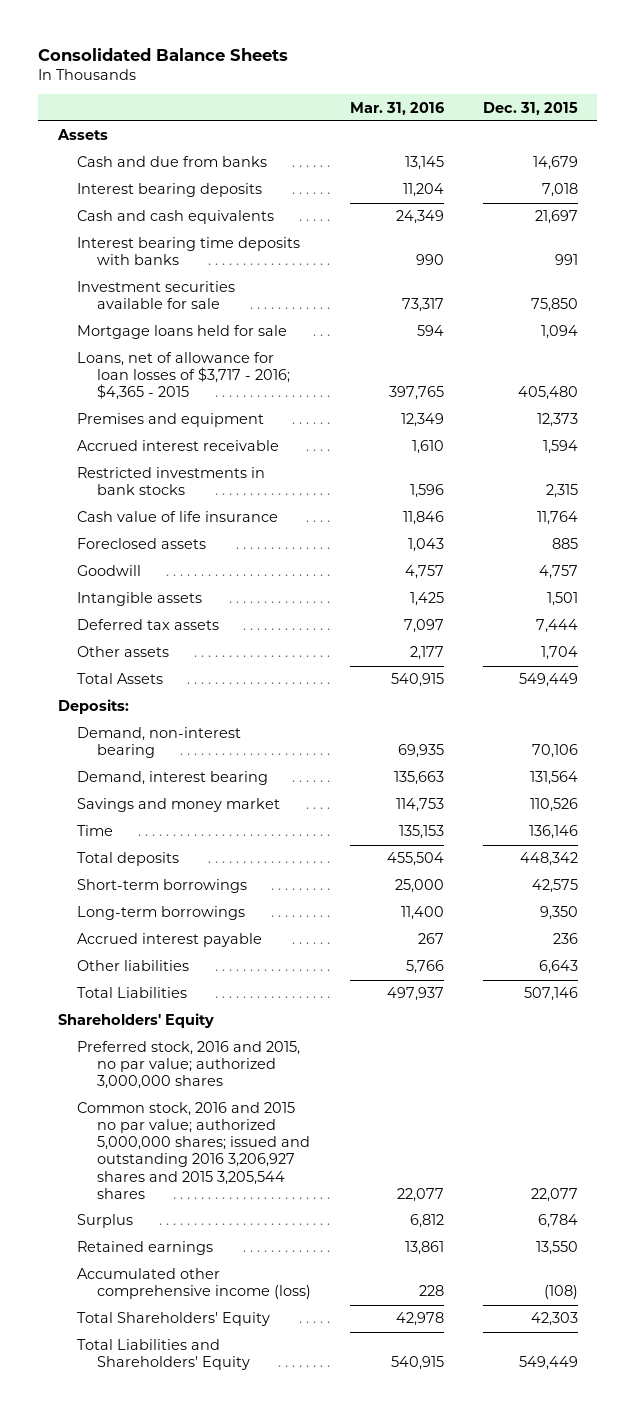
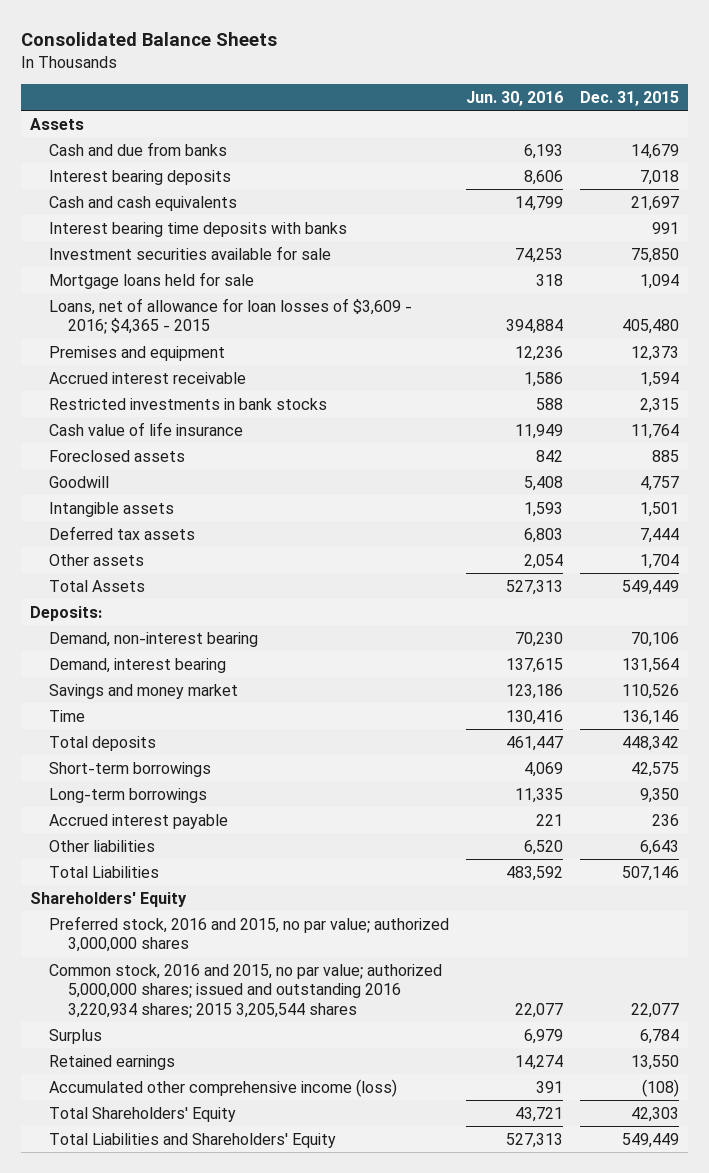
[349,101,444,115] Mar. 31, 2016 -> none
none -> [466,90,564,106] Jun. 30, 2016
[77,352,290,401] Loans, net of allowance for loan losses of $3,717 - 2016; $4,365 - 2015 -> [49,297,413,335] Loans, net of allowance for loan losses of $3,609 - 2016; $4,365 - 2015
[77,1102,310,1199] Common stock, 2016 and 2015 no par value; authorized 5,000,000 shares; issued and outstanding 2016 3,206,927 shares and 2015 3,205,544 shares -> [49,963,443,1018] Common stock, 2016 and 2015, no par value; authorized 5,000,000 shares; issued and outstanding 2016 3,220,934 shares; 2015 3,205,544 shares

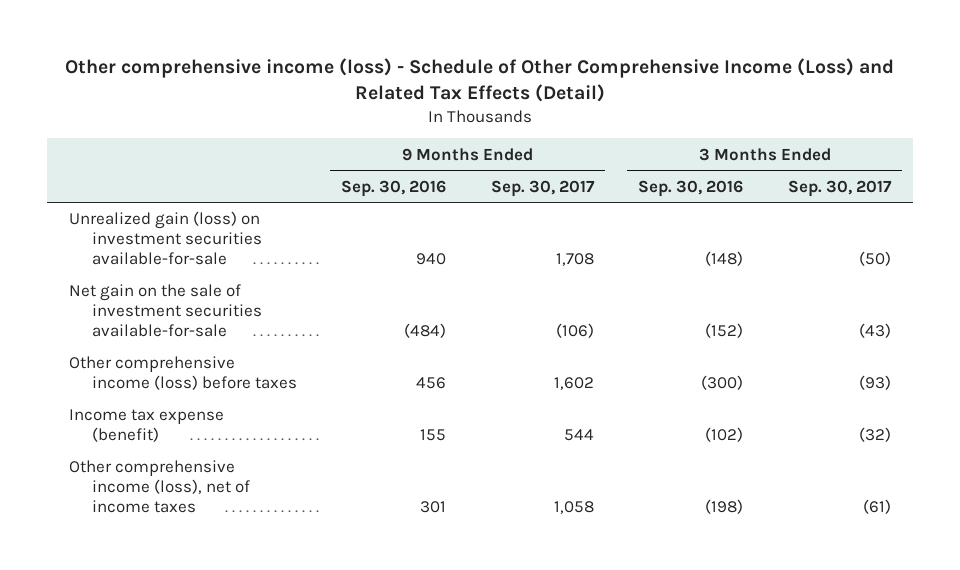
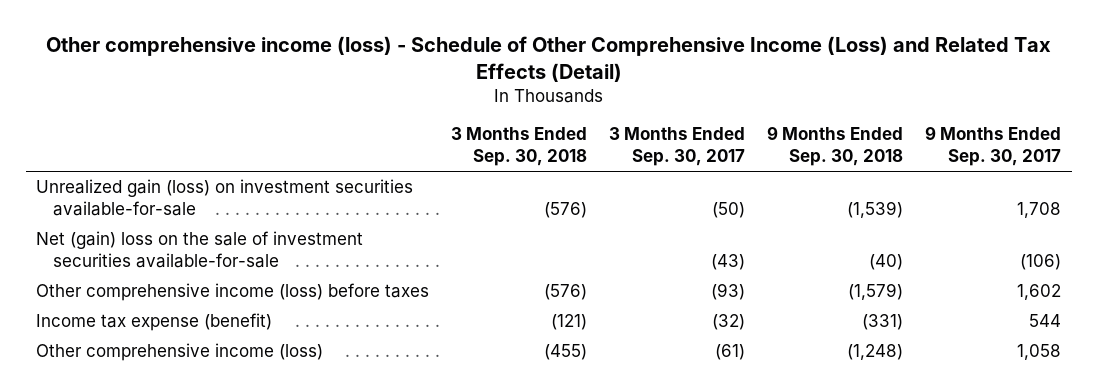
[341,179,447,197] Sep. 30, 2016 -> none
[638,179,744,197] Sep. 30, 2016 -> none
none -> [451,127,588,167] 3 Months Ended Sep. 30, 2018
none -> [766,126,903,167] 9 Months Ended Sep. 30, 2018
[69,284,263,338] Net gain on the sale of investment securities available-for-sale -> [36,231,364,269] Net (gain) loss on the sale of investment securities available-for-sale
[69,460,251,514] Other comprehensive income (loss), net of income taxes -> [36,343,324,362] Other comprehensive income (loss)

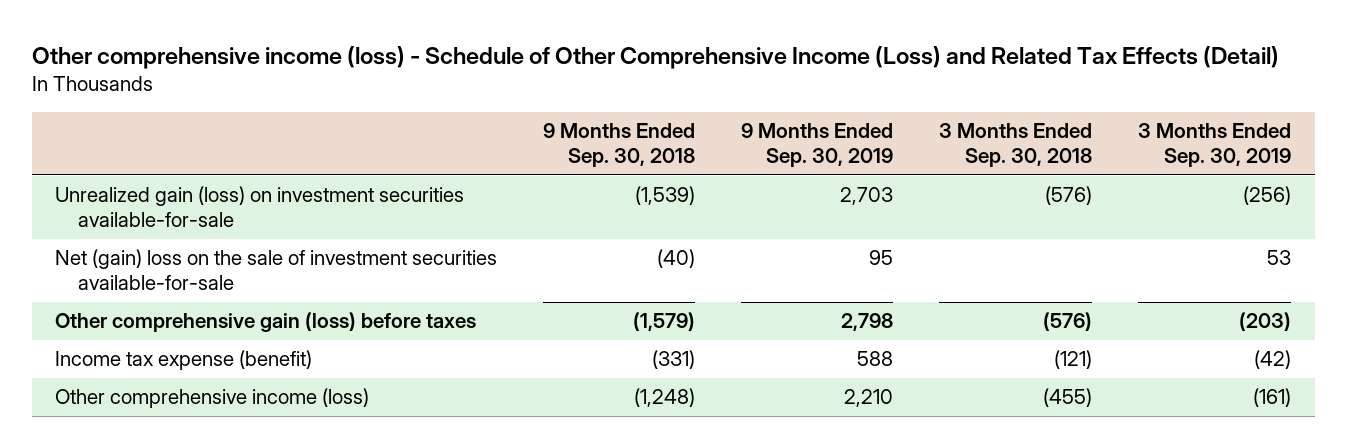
[609,127,746,167] 3 Months Ended Sep. 30, 2017 -> none
[924,126,1061,167] 9 Months Ended Sep. 30, 2017 -> none
none -> [741,123,894,168] 9 Months Ended Sep. 30, 2019
none -> [1138,123,1292,168] 3 Months Ended Sep. 30, 2019
[36,283,430,302] Other comprehensive income (loss) before taxes -> [54,312,476,333] Other comprehensive gain (loss) before taxes

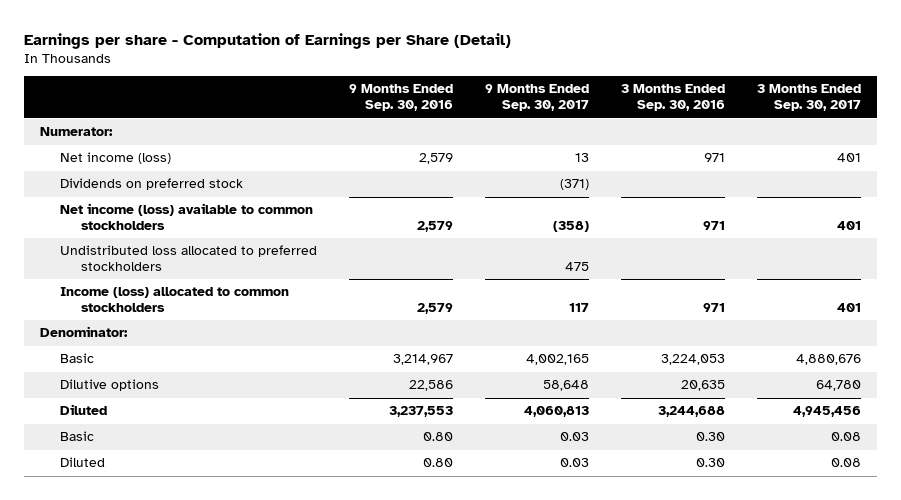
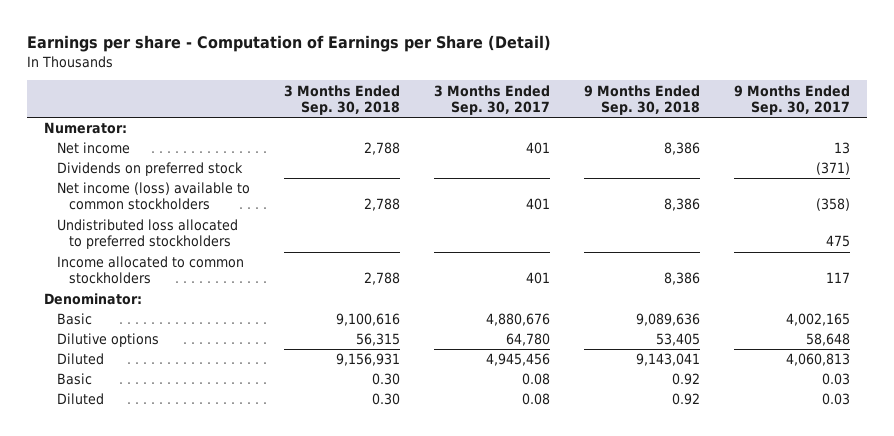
[349,84,454,112] 9 Months Ended Sep. 30, 2016 -> none
[621,84,726,112] 3 Months Ended Sep. 30, 2016 -> none
none -> [283,84,400,115] 3 Months Ended Sep. 30, 2018
none -> [583,84,700,115] 9 Months Ended Sep. 30, 2018
[60,152,172,165] Net income (loss) -> [56,142,130,155] Net income
[60,287,290,313] Income (loss) allocated to common stockholders -> [56,256,244,285] Income allocated to common stockholders

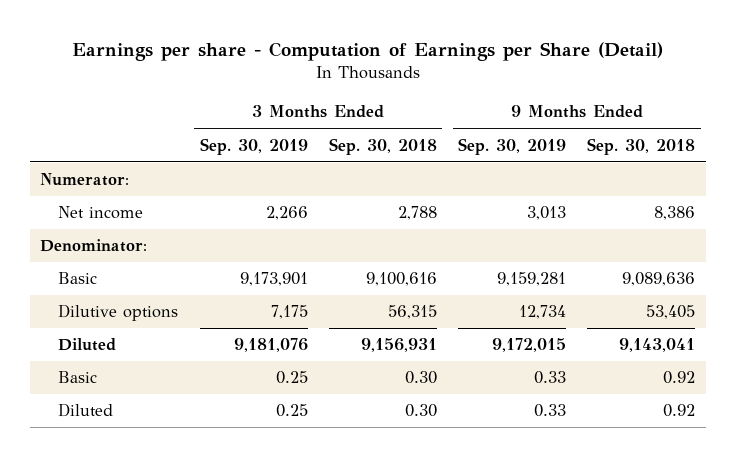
[433,84,550,115] 3 Months Ended Sep. 30, 2017 -> none
[734,84,851,115] 9 Months Ended Sep. 30, 2017 -> none
none -> [199,137,308,155] Sep. 30, 2019
none -> [457,137,566,155] Sep. 30, 2019
[56,162,243,177] Dividends on preferred stock -> none
[56,182,250,211] Net income (loss) available to common stockholders -> none
[56,219,238,250] Undistributed loss allocated to preferred stockholders -> none
[56,256,244,285] Income allocated to common stockholders -> none

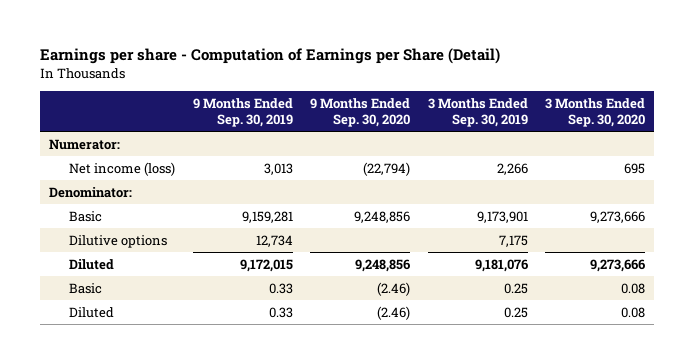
[328,137,437,155] Sep. 30, 2018 -> none
[587,137,696,155] Sep. 30, 2018 -> none
none -> [310,97,411,127] 9 Months Ended Sep. 30, 2020
none -> [545,97,646,127] 3 Months Ended Sep. 30, 2020
[58,206,144,220] Net income -> [69,161,176,176] Net income (loss)

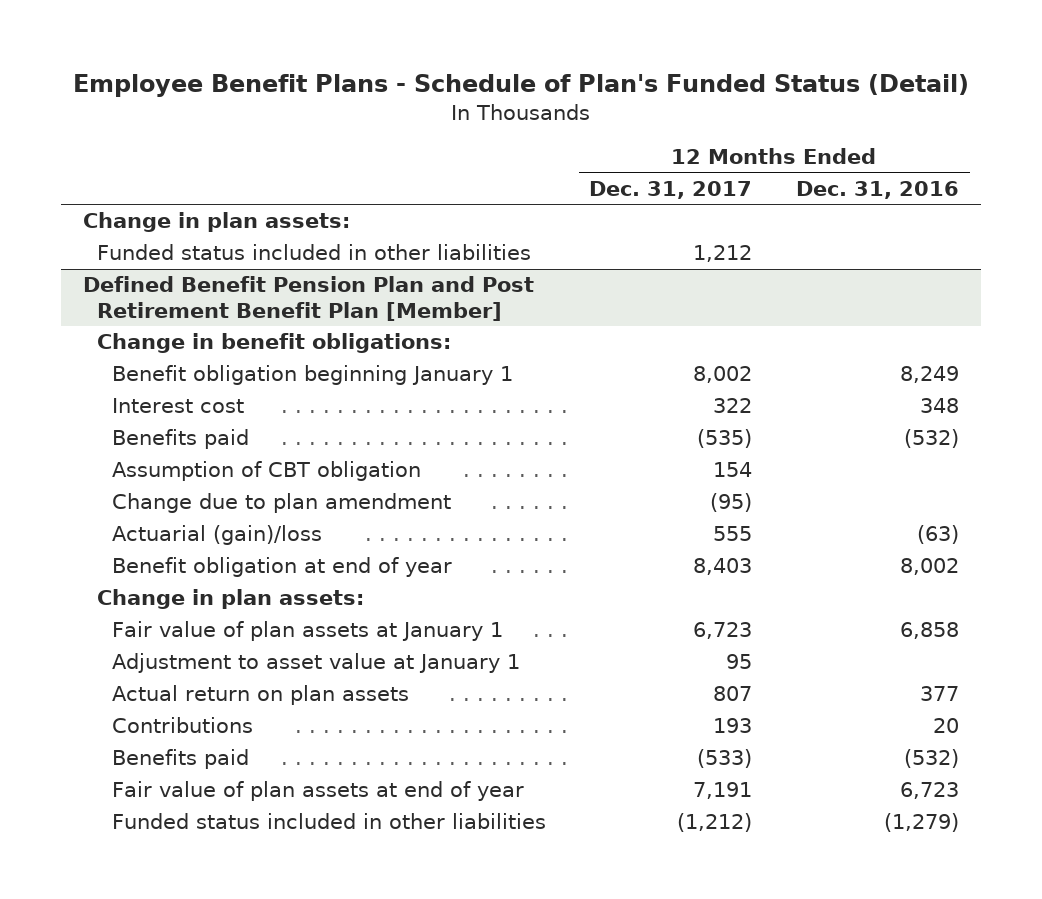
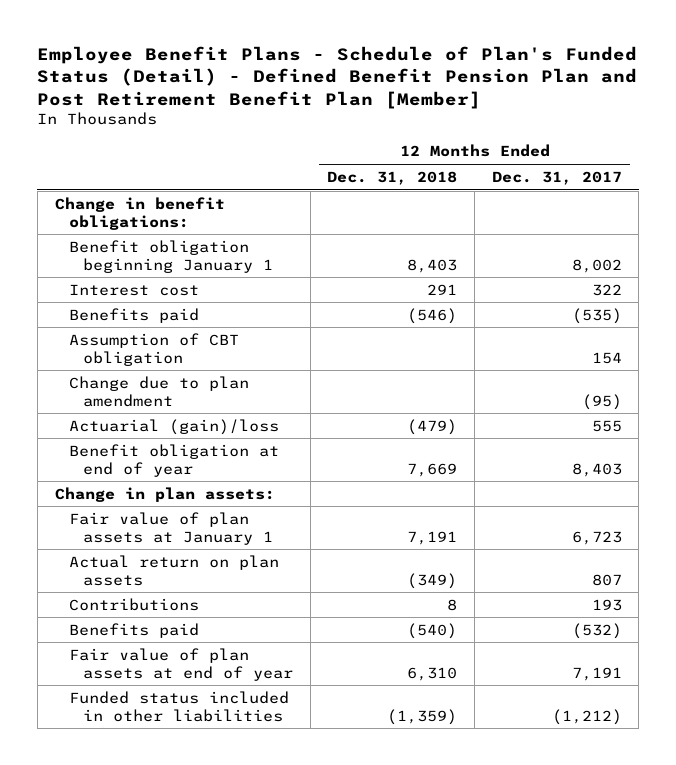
[72,74,969,98] Employee Benefit Plans - Schedule of Plan's Funded Status (Detail) -> [37,45,638,109] Employee Benefit Plans - Schedule of Plan's Funded Status (Detail) - Defined Benefit Pension Plan and Post Retirement Benefit Plan [Member]
[796,180,960,199] Dec. 31, 2016 -> none
none -> [327,170,458,185] Dec. 31, 2018
[82,212,350,233] Change in plan assets: -> none
[97,244,532,261] Funded status included in other liabilities -> none
[82,276,534,321] Defined Benefit Pension Plan and Post Retirement Benefit Plan [Member] -> none
[111,653,520,674] Adjustment to asset value at January 1 -> none
[697,749,753,769] (533) -> [571,622,622,639] (532)

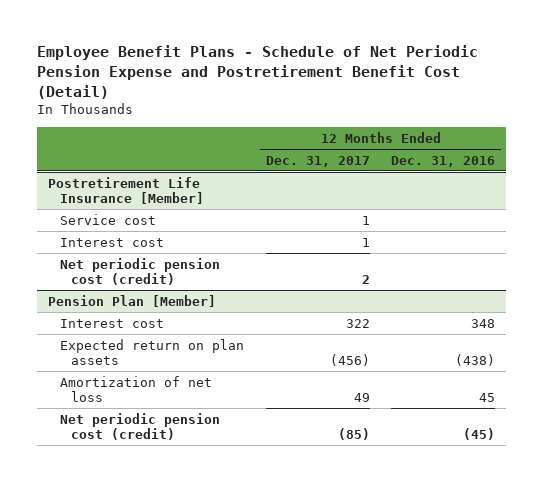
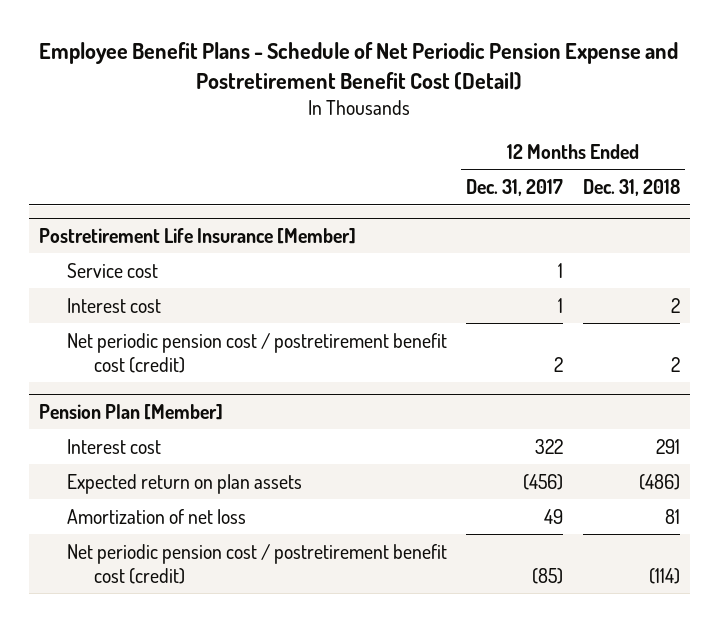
[391,155,496,167] Dec. 31, 2016 -> none
none -> [582,179,680,197] Dec. 31, 2018
[59,257,220,286] Net periodic pension cost (credit) -> [66,332,447,373] Net periodic pension cost / postretirement benefit cost (credit)
[59,412,220,441] Net periodic pension cost (credit) -> [66,543,447,584] Net periodic pension cost / postretirement benefit cost (credit)

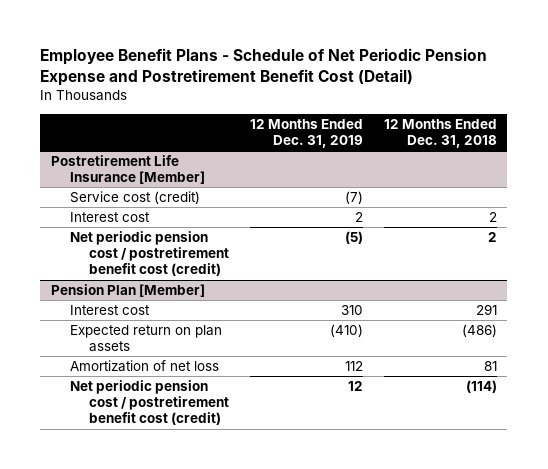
[466,179,564,197] Dec. 31, 2017 -> none
none -> [249,118,363,148] 12 Months Ended Dec. 31, 2019
[66,262,158,278] Service cost -> [69,191,200,205] Service cost (credit)

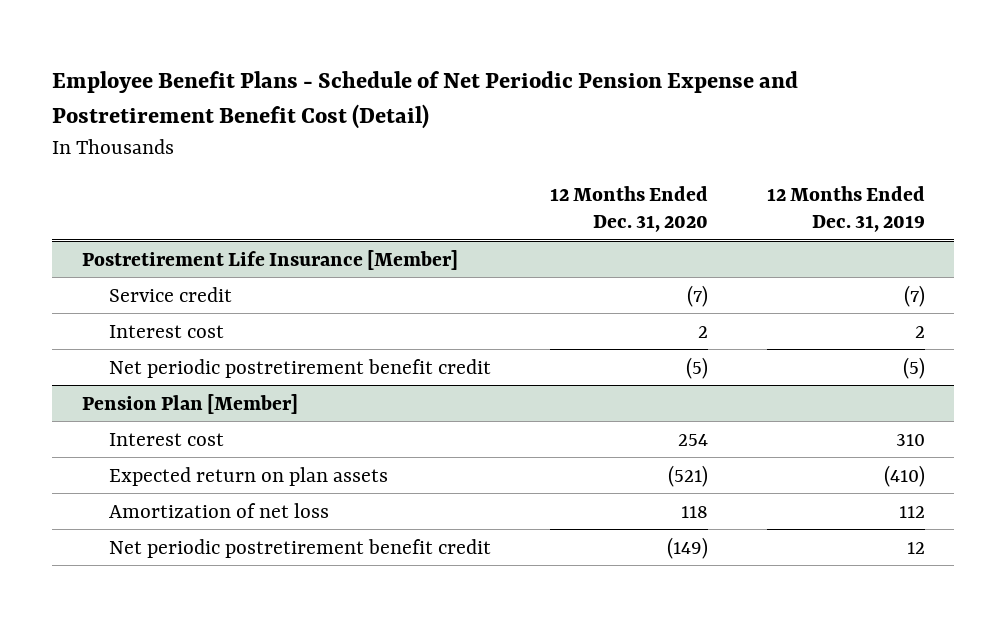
[383,118,497,148] 12 Months Ended Dec. 31, 2018 -> none
none -> [550,185,709,233] 12 Months Ended Dec. 31, 2020
[69,191,200,205] Service cost (credit) -> [109,286,233,302] Service credit
[69,231,229,277] Net periodic pension cost / postretirement benefit cost (credit) -> [109,358,492,378] Net periodic postretirement benefit credit
[69,380,229,426] Net periodic pension cost / postretirement benefit cost (credit) -> [109,538,492,558] Net periodic postretirement benefit credit

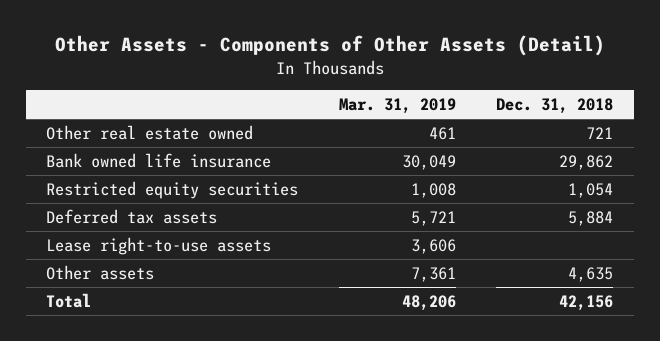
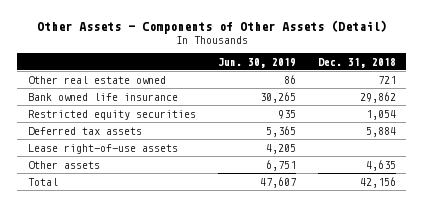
[338,97,456,114] Mar. 31, 2019 -> none
none -> [217,57,296,68] Jun. 30, 2019
[46,236,272,255] Lease right-to-use assets -> [28,143,179,154] Lease right-of-use assets

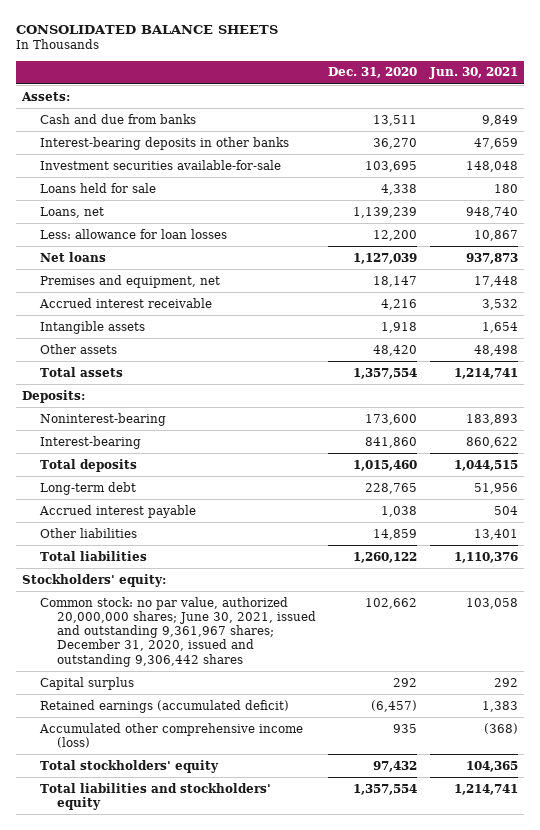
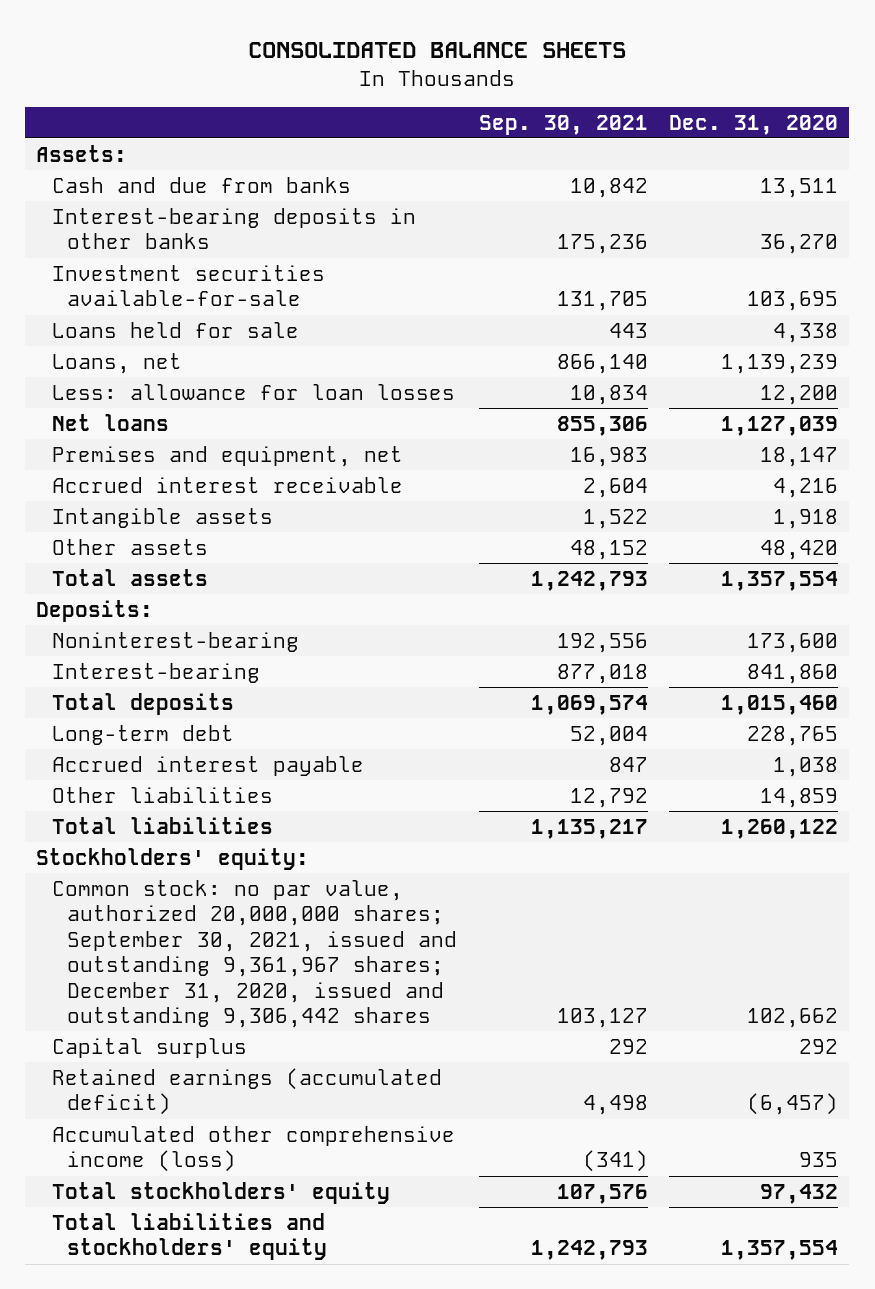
[428,67,518,80] Jun. 30, 2021 -> none
none -> [478,114,648,135] Sep. 30, 2021
[39,596,316,667] Common stock: no par value, authorized 20,000,000 shares; June 30, 2021, issued and outstanding 9,361,967 shares; December 31, 2020, issued and outstanding 9,306,442 shares -> [51,879,458,1029] Common stock: no par value, authorized 20,000,000 shares; September 30, 2021, issued and outstanding 9,361,967 shares; December 31, 2020, issued and outstanding 9,306,442 shares

